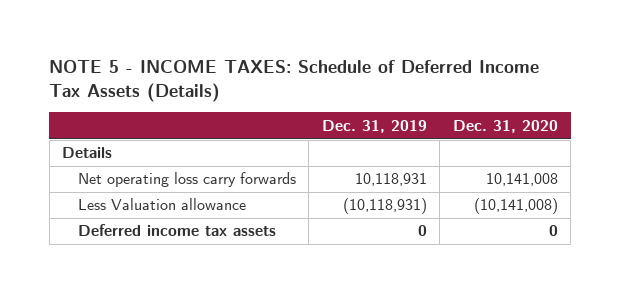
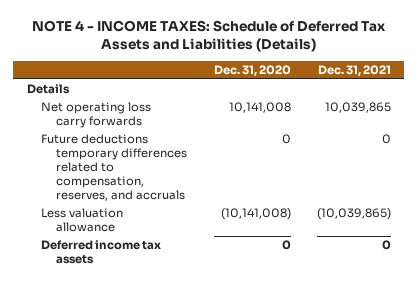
[49,59,540,103] NOTE 5 - INCOME TAXES: Schedule of Deferred Income Tax Assets (Details) -> [31,20,385,53] NOTE 4 - INCOME TAXES: Schedule of Deferred Tax Assets and Liabilities (Details)
[321,119,427,133] Dec. 31, 2019 -> none
none -> [318,65,392,77] Dec. 31, 2021
none -> [41,134,188,201] Future deductions temporary differences related to compensation, reserves, and accruals
[77,198,246,211] Less Valuation allowance -> [41,208,124,233] Less valuation allowance

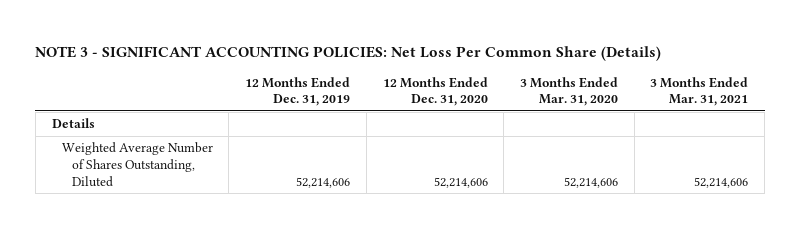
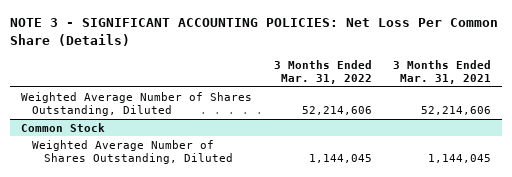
[245,76,351,107] 12 Months Ended Dec. 31, 2019 -> none
[382,76,488,107] 12 Months Ended Dec. 31, 2020 -> none
[519,76,618,107] 3 Months Ended Mar. 31, 2020 -> none
none -> [273,59,372,85] 3 Months Ended Mar. 31, 2022
[51,118,95,129] Details -> none
none -> [20,122,105,132] Common Stock
none -> [32,139,233,165] Weighted Average Number of Shares Outstanding, Diluted

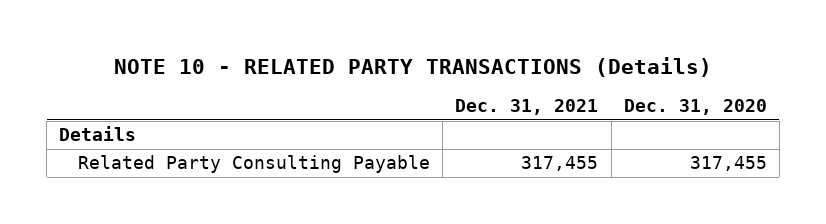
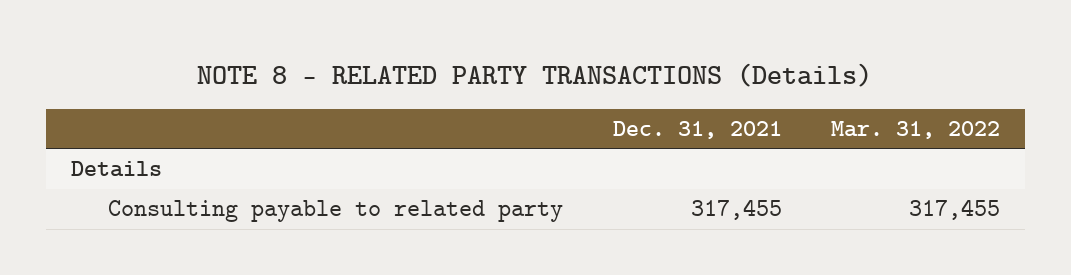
[113,56,712,77] NOTE 10 - RELATED PARTY TRANSACTIONS (Details) -> [197,63,873,88] NOTE 8 - RELATED PARTY TRANSACTIONS (Details)
[623,99,767,116] Dec. 31, 2020 -> none
none -> [831,121,1001,140] Mar. 31, 2022
[78,155,431,174] Related Party Consulting Payable -> [108,200,564,223] Consulting payable to related party

